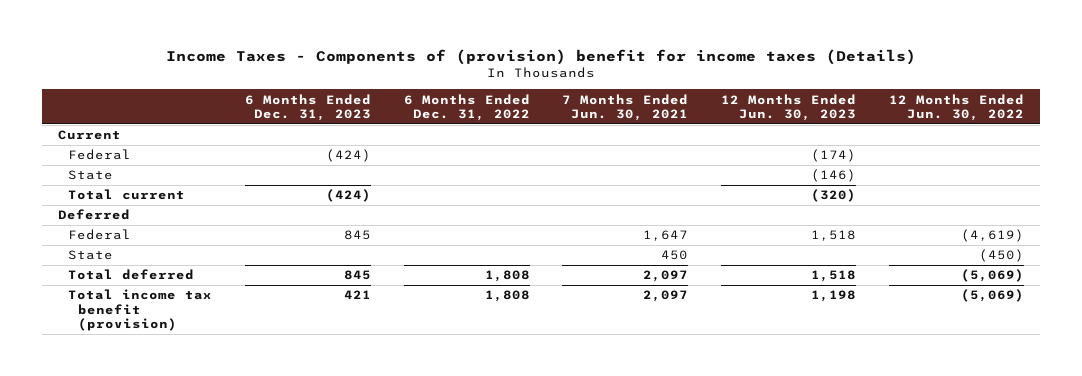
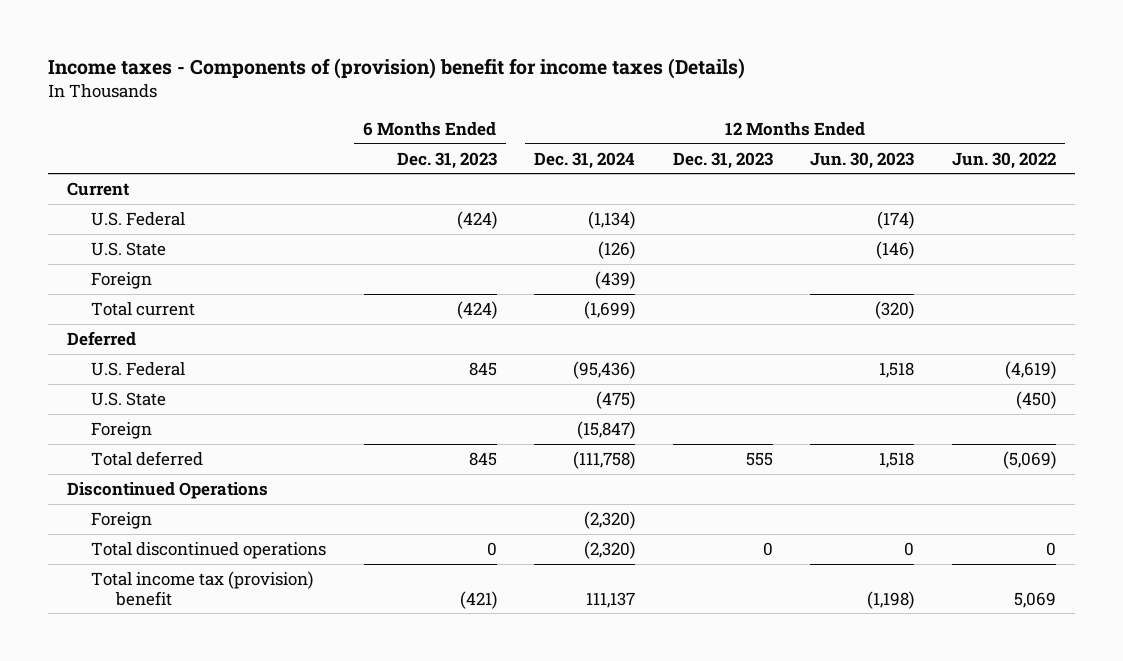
[166,48,917,65] Income Taxes - Components of (provision) benefit for income taxes (Details) -> [48,58,746,80] Income taxes - Components of (provision) benefit for income taxes (Details)
[403,93,530,121] 6 Months Ended Dec. 31, 2022 -> none
[562,93,689,121] 7 Months Ended Jun. 30, 2021 -> none
none -> [534,151,636,169] Dec. 31, 2024
none -> [672,151,773,169] Dec. 31, 2023
[68,149,132,161] Federal -> [91,211,186,226] U.S. Federal
[68,170,114,181] State -> [91,241,167,256] U.S. State
none -> [91,271,153,289] Foreign
[68,229,132,241] Federal -> [91,361,186,376] U.S. Federal
[68,250,114,261] State -> [91,391,167,406] U.S. State
none -> [91,421,153,439] Foreign
none -> [66,481,268,499] Discontinued Operations
none -> [91,511,153,529] Foreign
none -> [91,541,327,559] Total discontinued operations
[68,289,213,331] Total income tax benefit (provision) -> [91,570,314,606] Total income tax (provision) benefit
[343,290,371,300] 421 -> [459,590,497,609] (421)
[811,290,857,303] 1,198 -> [867,590,915,609] (1,198)
[960,289,1024,303] (5,069) -> [1013,591,1056,608] 5,069

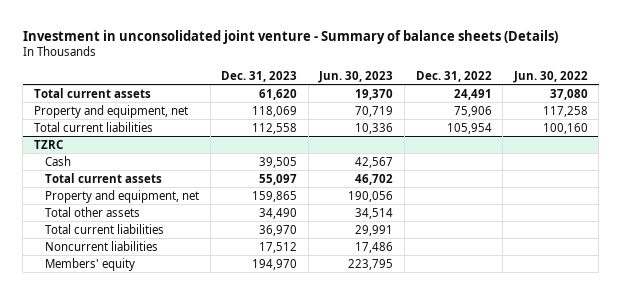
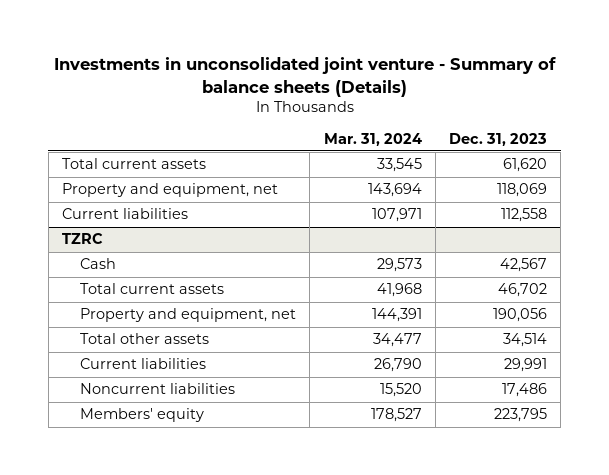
[22,29,558,44] Investment in unconsolidated joint venture - Summary of balance sheets (Details) -> [53,57,556,97] Investments in unconsolidated joint venture - Summary of balance sheets (Details)
[318,70,394,83] Jun. 30, 2023 -> none
[415,70,492,82] Dec. 31, 2022 -> none
[512,70,588,83] Jun. 30, 2022 -> none
none -> [323,132,422,146] Mar. 31, 2024
[33,121,153,132] Total current liabilities -> [61,208,188,220] Current liabilities
[259,156,298,168] 39,505 -> [500,258,548,273] 42,567
[259,173,298,185] 55,097 -> [498,283,548,298] 46,702
[252,190,298,202] 159,865 -> [493,308,548,323] 190,056
[259,207,298,219] 34,490 -> [503,333,548,348] 34,514
[45,223,165,234] Total current liabilities -> [80,358,207,370] Current liabilities
[259,224,298,236] 36,970 -> [504,358,548,373] 29,991
[259,241,298,253] 17,512 -> [502,383,548,398] 17,486
[252,258,298,270] 194,970 -> [494,408,548,423] 223,795

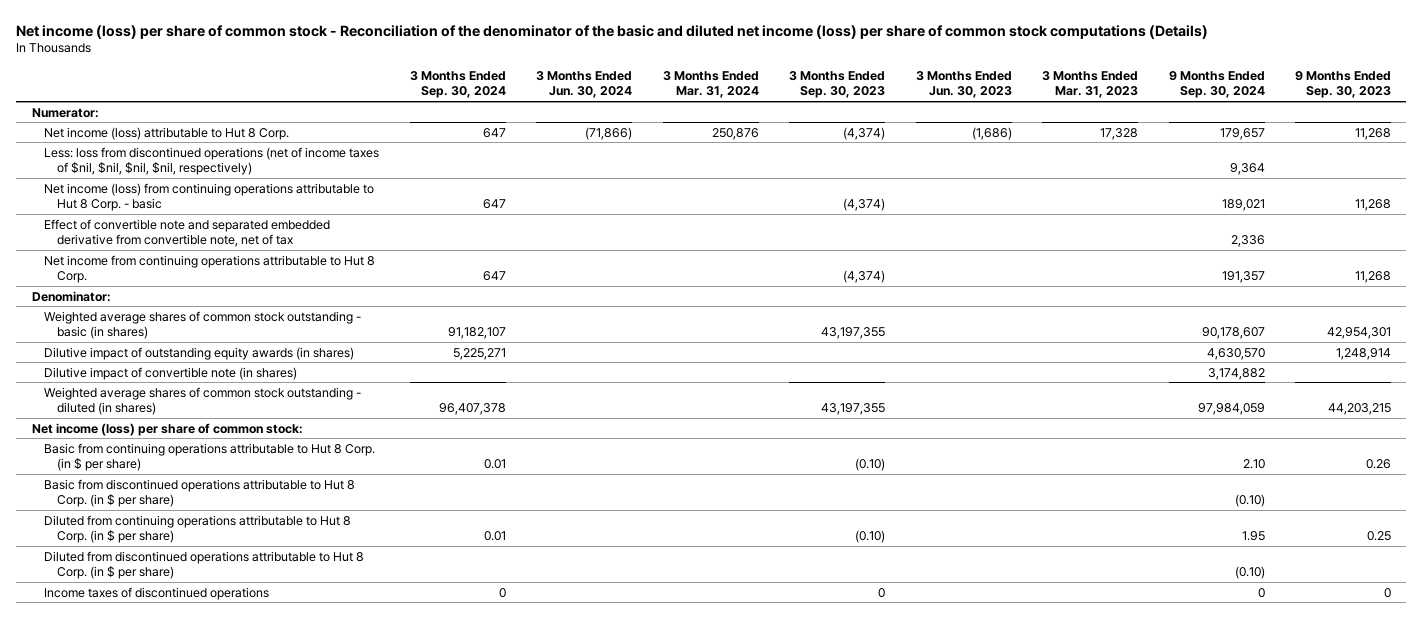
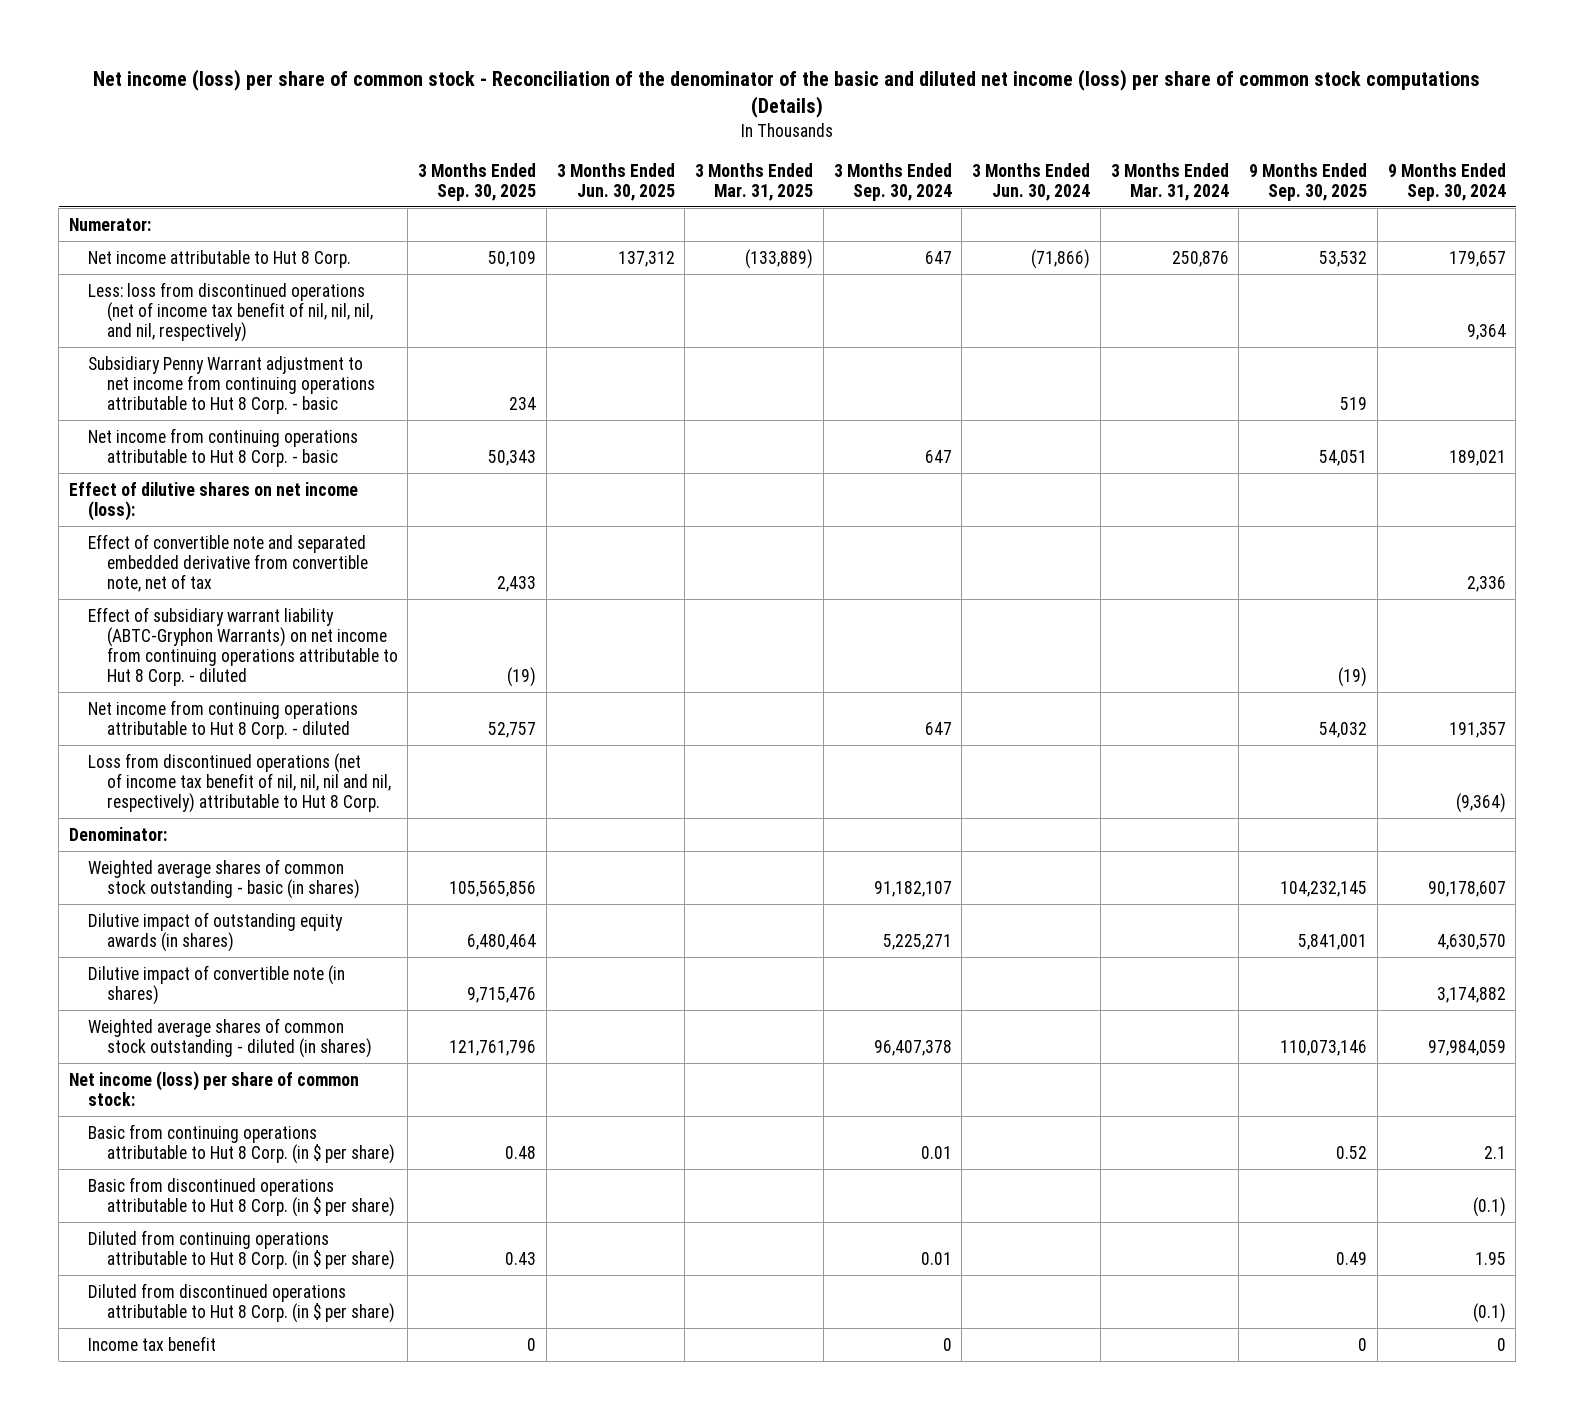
[789,70,886,99] 3 Months Ended Sep. 30, 2023 -> none
[915,70,1012,99] 3 Months Ended Jun. 30, 2023 -> none
[1042,70,1139,99] 3 Months Ended Mar. 31, 2023 -> none
[1295,70,1392,99] 9 Months Ended Sep. 30, 2023 -> none
none -> [418,162,537,201] 3 Months Ended Sep. 30, 2025
none -> [556,162,675,201] 3 Months Ended Jun. 30, 2025
none -> [695,162,814,201] 3 Months Ended Mar. 31, 2025
none -> [1249,162,1368,201] 9 Months Ended Sep. 30, 2025
[44,126,290,140] Net income (loss) attributable to Hut 8 Corp. -> [87,249,351,268] Net income attributable to Hut 8 Corp.
[44,146,380,176] Less: loss from discontinued operations (net of income taxes of $nil, $nil, $nil, $nil, respectively) -> [87,281,373,342] Less: loss from discontinued operations (net of income tax benefit of nil, nil, nil, and nil, respectively)
none -> [87,355,375,414] Subsidiary Penny Warrant adjustment to net income from continuing operations attributable to Hut 8 Corp. - basic
[44,182,375,212] Net income (loss) from continuing operations attributable to Hut 8 Corp. - basic -> [87,427,358,467] Net income from continuing operations attributable to Hut 8 Corp. - basic
none -> [69,481,359,521] Effect of dilutive shares on net income (loss):
none -> [87,606,398,686] Effect of subsidiary warrant liability (ABTC-Gryphon Warrants) on net income from continuing operations attributable to Hut 8 Corp. - diluted
[44,254,376,284] Net income from continuing operations attributable to Hut 8 Corp. -> [87,699,358,739] Net income from continuing operations attributable to Hut 8 Corp. - diluted
none -> [87,752,391,813] Loss from discontinued operations (net of income tax benefit of nil, nil, nil and nil, respectively) attributable to Hut 8 Corp.
[1242,459,1265,470] 2.10 -> [1483,1145,1506,1159] 2.1
[1234,494,1265,508] (0.10) -> [1472,1196,1506,1217] (0.1)
[1234,566,1265,580] (0.10) -> [1472,1302,1506,1323] (0.1)
[44,586,270,600] Income taxes of discontinued operations -> [87,1335,216,1351] Income tax benefit

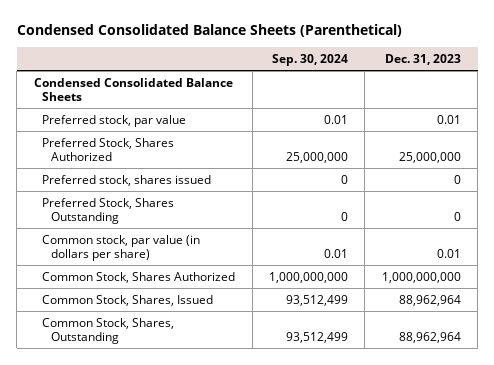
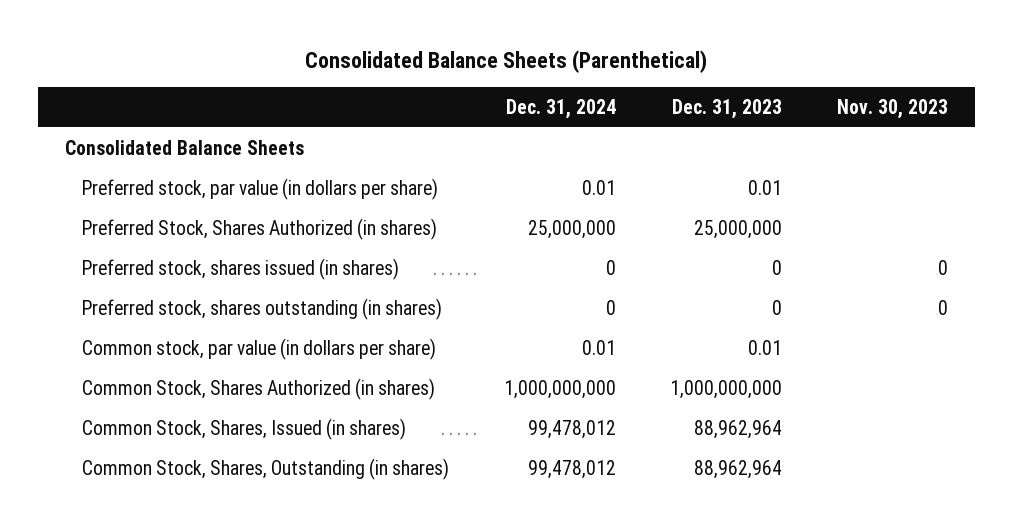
[16,23,402,37] Condensed Consolidated Balance Sheets (Parenthetical) -> [305,49,708,73] Consolidated Balance Sheets (Parenthetical)
[271,53,348,66] Sep. 30, 2024 -> none
none -> [505,98,616,119] Dec. 31, 2024
none -> [836,98,948,119] Nov. 30, 2023
[33,77,233,101] Condensed Consolidated Balance Sheets -> [64,139,304,155] Consolidated Balance Sheets
[42,114,187,127] Preferred stock, par value -> [82,177,439,200] Preferred stock, par value (in dollars per share)
[42,137,175,161] Preferred Stock, Shares Authorized -> [82,217,438,240] Preferred Stock, Shares Authorized (in shares)
[42,174,212,186] Preferred stock, shares issued -> [82,257,400,280] Preferred stock, shares issued (in shares)
[42,197,175,224] Preferred Stock, Shares Outstanding -> [82,297,443,320] Preferred stock, shares outstanding (in shares)
[42,271,236,283] Common Stock, Shares Authorized -> [82,377,436,400] Common Stock, Shares Authorized (in shares)
[42,294,214,306] Common Stock, Shares, Issued -> [82,417,407,440] Common Stock, Shares, Issued (in shares)
[42,317,175,344] Common Stock, Shares, Outstanding -> [82,457,450,480] Common Stock, Shares, Outstanding (in shares)

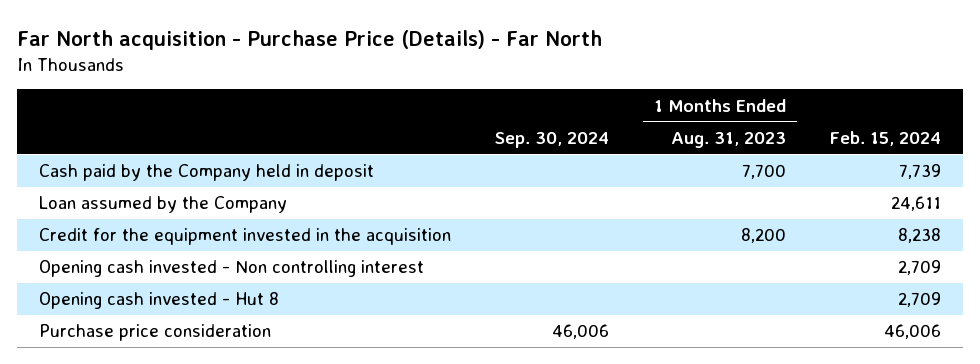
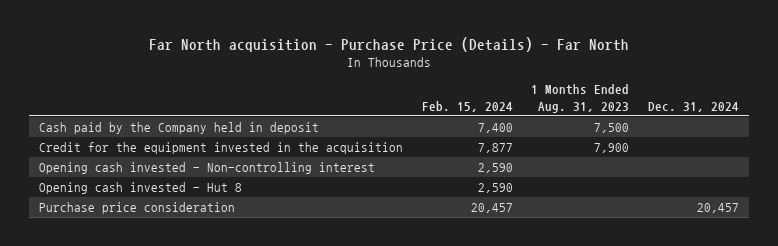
[495,132,610,149] Sep. 30, 2024 -> none
none -> [648,101,740,112] Dec. 31, 2024
[39,196,288,214] Loan assumed by the Company -> none
[741,164,786,180] 7,700 -> [594,123,630,134] 7,500
[898,164,941,180] 7,739 -> [477,123,513,134] 7,400
[740,228,786,244] 8,200 -> [594,143,630,154] 7,900
[897,228,941,244] 8,238 -> [477,143,513,154] 7,877
[39,260,425,278] Opening cash invested - Non controlling interest -> [38,162,375,175] Opening cash invested - Non-controlling interest
[897,260,941,276] 2,709 -> [477,163,513,174] 2,590
[897,292,941,308] 2,709 -> [477,183,513,194] 2,590
[883,324,941,340] 46,006 -> [470,203,513,214] 20,457

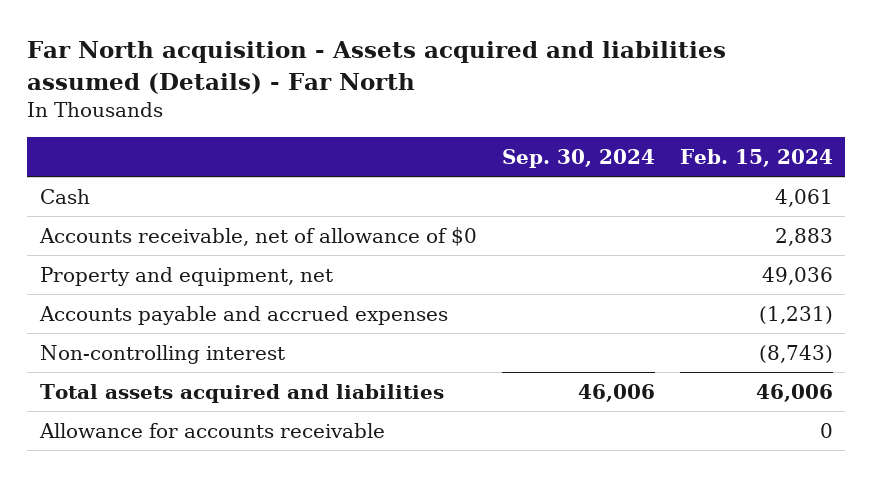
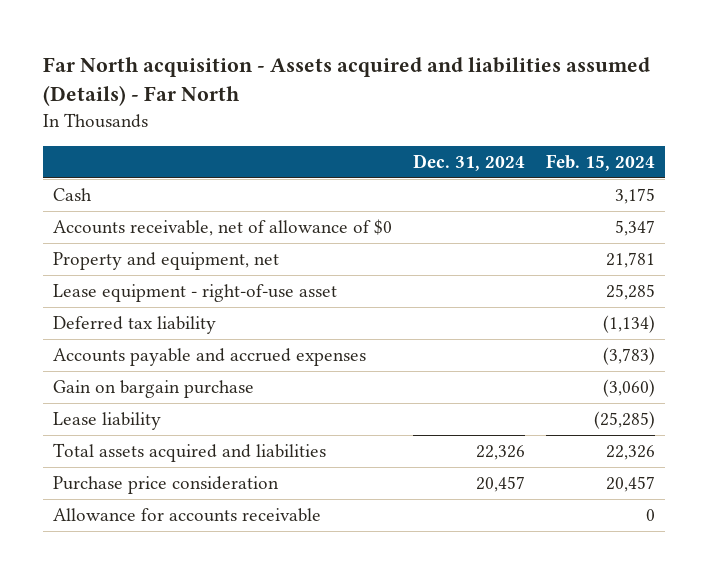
[501,148,655,168] Sep. 30, 2024 -> none
none -> [412,153,525,171] Dec. 31, 2024
[39,344,285,364] Non-controlling interest -> none
[774,188,833,207] 4,061 -> [614,188,655,205] 3,175
[774,227,833,246] 2,883 -> [614,220,655,237] 5,347
[761,266,833,285] 49,036 -> [605,252,655,269] 21,781
none -> [53,284,338,303] Lease equipment - right-of-use asset
none -> [53,316,217,335] Deferred tax liability
[758,305,833,324] (1,231) -> [602,347,655,366] (3,783)
none -> [53,380,255,399] Gain on bargain purchase
none -> [53,412,162,431] Lease liability
[755,383,833,402] 46,006 -> [605,445,655,461] 22,326
none -> [53,476,280,495] Purchase price consideration

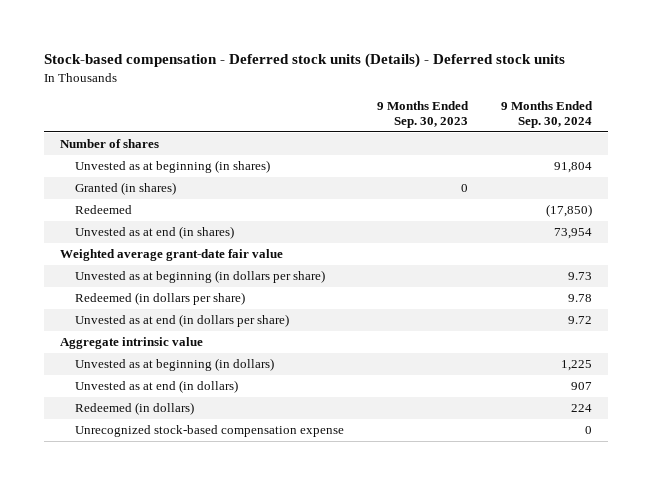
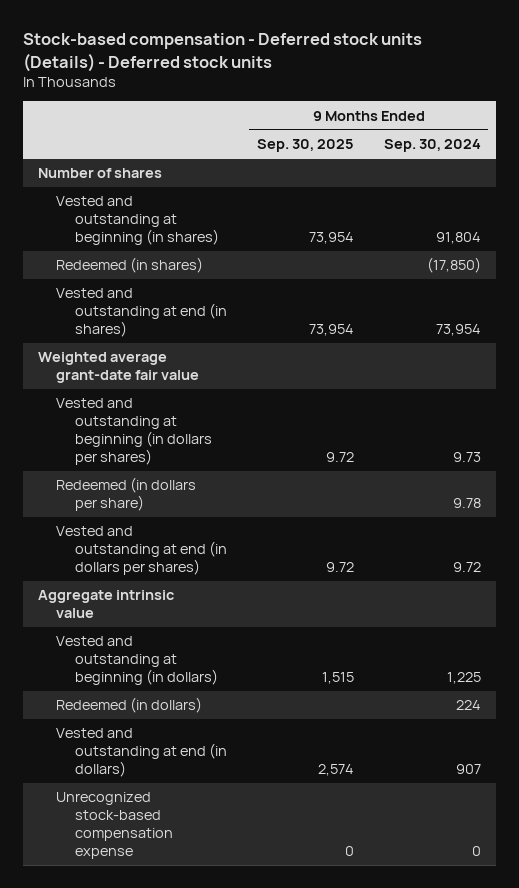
[377,100,470,128] 9 Months Ended Sep. 30, 2023 -> none
none -> [256,139,354,153] Sep. 30, 2025
[75,182,177,196] Granted (in shares) -> none
[75,160,271,174] Unvested as at beginning (in shares) -> [56,196,219,246] Vested and outstanding at beginning (in shares)
[75,205,133,215] Redeemed -> [56,257,204,274] Redeemed (in shares)
[75,226,235,240] Unvested as at end (in shares) -> [56,288,227,338] Vested and outstanding at end (in shares)
[75,270,326,284] Unvested as at beginning (in dollars per share) -> [56,398,212,465] Vested and outstanding at beginning (in dollars per shares)
[75,314,290,328] Unvested as at end (in dollars per share) -> [56,526,227,576] Vested and outstanding at end (in dollars per shares)
[75,380,239,394] Unvested as at end (in dollars) -> none
[75,358,275,372] Unvested as at beginning (in dollars) -> [56,636,218,686] Vested and outstanding at beginning (in dollars)
none -> [56,728,227,778] Vested and outstanding at end (in dollars)

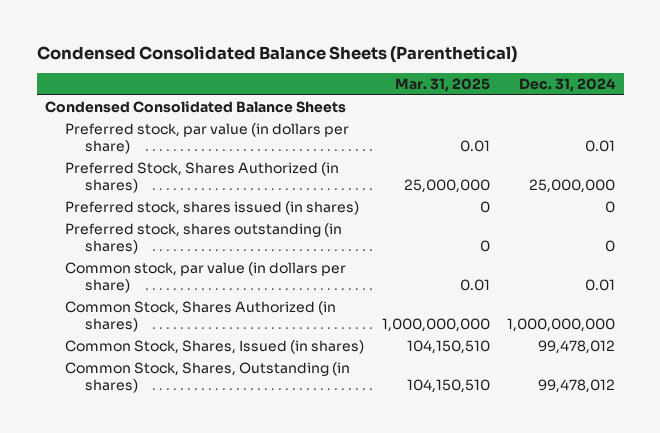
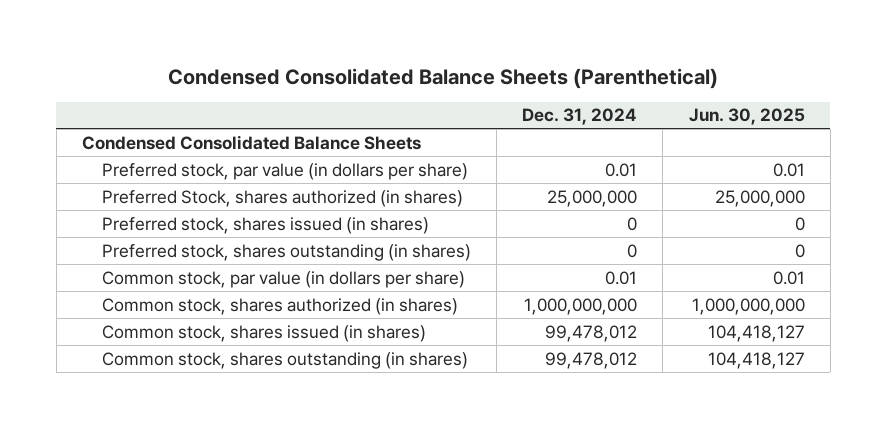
[394,77,490,92] Mar. 31, 2025 -> none
none -> [688,108,805,126] Jun. 30, 2025
[65,162,340,194] Preferred Stock, Shares Authorized (in shares) -> [102,189,464,207] Preferred Stock, shares authorized (in shares)
[65,301,337,333] Common Stock, Shares Authorized (in shares) -> [102,297,459,315] Common stock, shares authorized (in shares)
[65,340,365,355] Common Stock, Shares, Issued (in shares) -> [102,324,427,342] Common stock, shares issued (in shares)
[65,362,351,394] Common Stock, Shares, Outstanding (in shares) -> [102,351,469,369] Common stock, shares outstanding (in shares)

